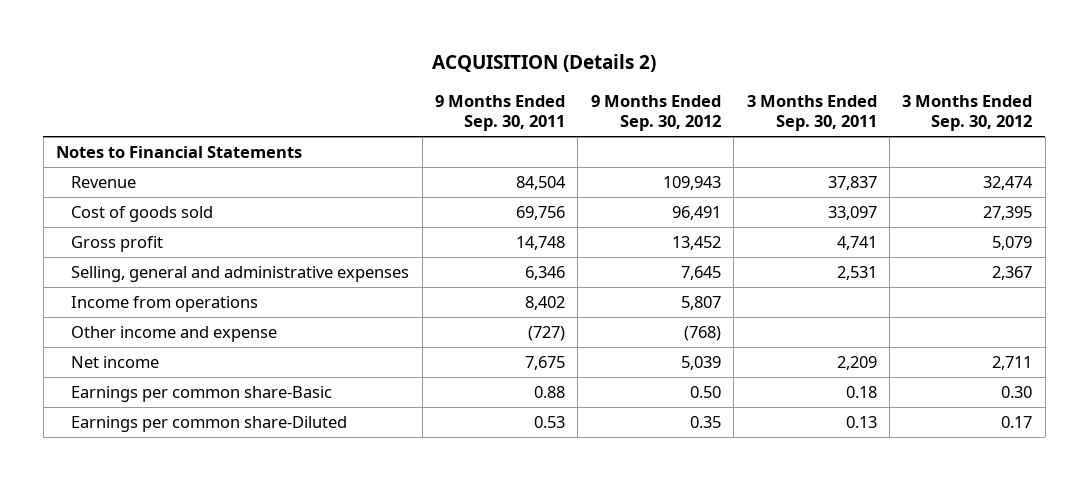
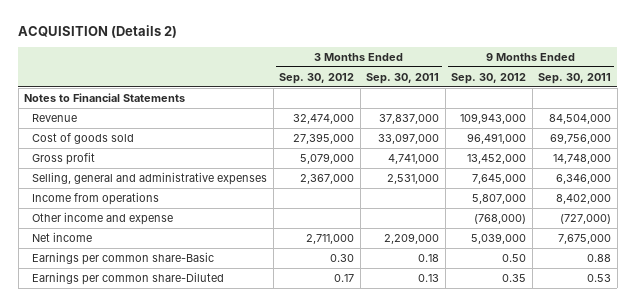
[516,175,567,190] 84,504 -> [549,114,612,125] 84,504,000
[662,175,721,190] 109,943 -> [460,113,527,125] 109,943,000
[827,175,877,190] 37,837 -> [379,114,440,125] 37,837,000
[983,175,1034,190] 32,474 -> [293,114,355,125] 32,474,000
[516,205,566,220] 69,756 -> [550,133,612,145] 69,756,000
[671,205,721,220] 96,491 -> [467,133,527,145] 96,491,000
[827,205,877,220] 33,097 -> [378,133,440,145] 33,097,000
[983,205,1033,220] 27,395 -> [293,133,355,145] 27,395,000
[516,235,566,250] 14,748 -> [553,154,612,165] 14,748,000
[671,235,721,250] 13,452 -> [467,154,527,165] 13,452,000
[836,235,877,250] 4,741 -> [388,154,440,165] 4,741,000
[992,235,1033,250] 5,079 -> [300,153,355,165] 5,079,000
[525,265,566,280] 6,346 -> [556,174,612,185] 6,346,000
[680,265,721,280] 7,645 -> [472,174,527,185] 7,645,000
[836,265,877,280] 2,531 -> [387,174,440,185] 2,531,000
[992,265,1033,280] 2,367 -> [300,174,355,185] 2,367,000
[525,295,566,310] 8,402 -> [556,194,612,205] 8,402,000
[680,295,721,310] 5,807 -> [472,194,527,205] 5,807,000
[528,325,566,341] (727) -> [560,214,612,225] (727,000)
[683,325,721,341] (768) -> [474,214,527,225] (768,000)
[525,355,566,370] 7,675 -> [558,234,612,245] 7,675,000
[680,355,721,370] 5,039 -> [471,233,527,245] 5,039,000
[836,355,877,370] 2,209 -> [384,233,440,245] 2,209,000
[992,355,1033,370] 2,711 -> [306,234,355,245] 2,711,000

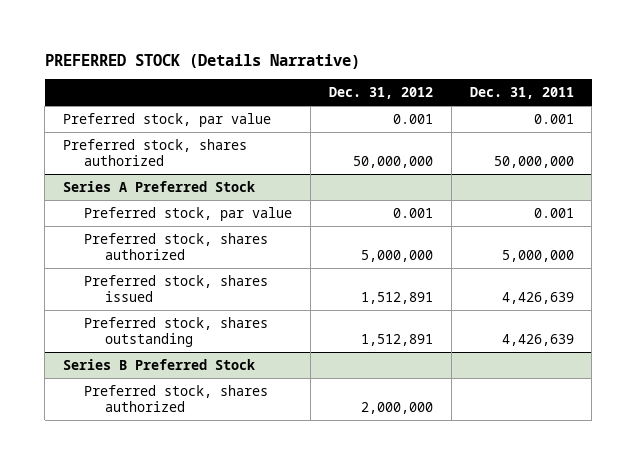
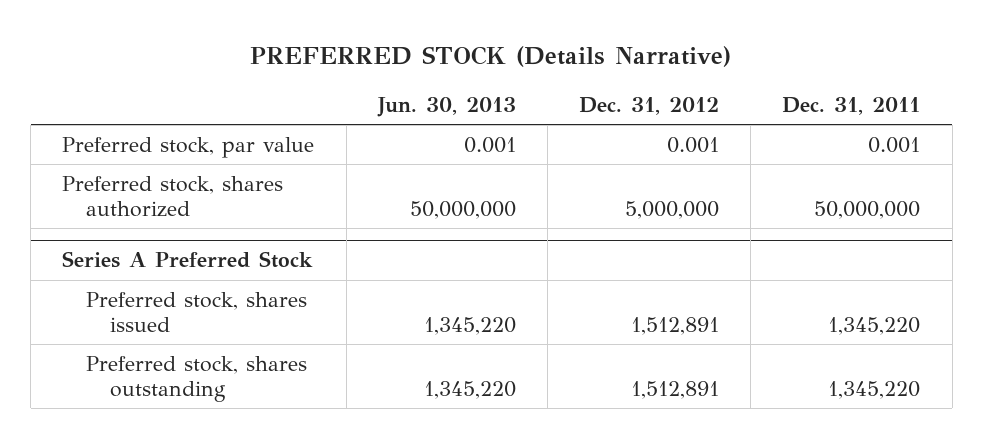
none -> [376,96,516,117] Jun. 30, 2013
[352,155,433,168] 50,000,000 -> [625,201,720,220] 5,000,000
[84,206,293,221] Preferred stock, par value -> none
[84,232,269,260] Preferred stock, shares authorized -> none
[63,358,256,370] Series B Preferred Stock -> none
[84,384,269,412] Preferred stock, shares authorized -> none
[501,291,574,304] 4,426,639 -> [828,317,921,336] 1,345,220
[501,333,574,346] 4,426,639 -> [828,381,921,400] 1,345,220

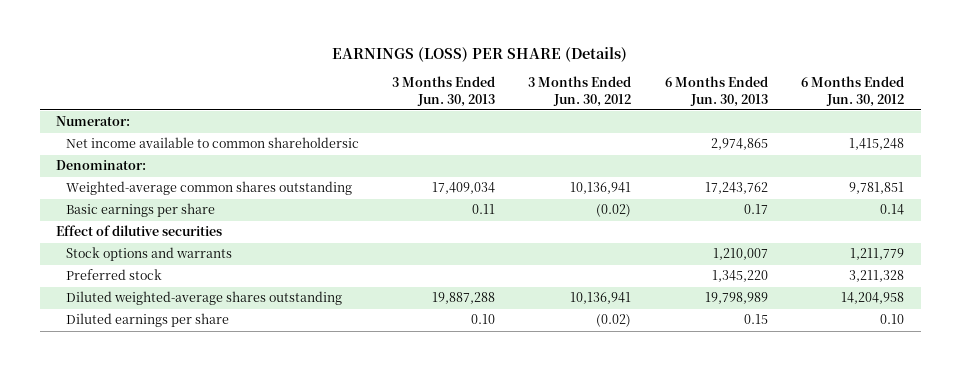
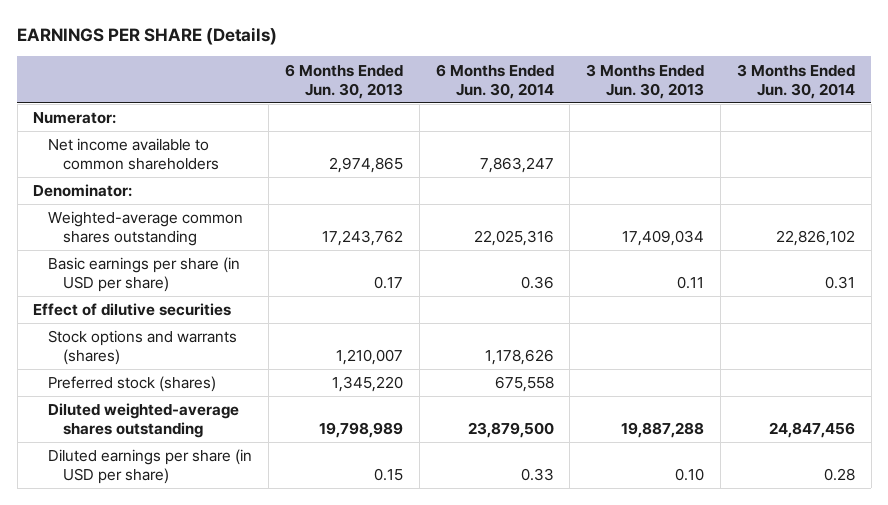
[332,47,628,63] EARNINGS (LOSS) PER SHARE (Details) -> [17,27,278,46] EARNINGS PER SHARE (Details)
[528,76,632,107] 3 Months Ended Jun. 30, 2012 -> none
[800,76,904,107] 6 Months Ended Jun. 30, 2012 -> none
none -> [435,63,554,99] 6 Months Ended Jun. 30, 2014
none -> [736,63,855,99] 3 Months Ended Jun. 30, 2014
[65,137,359,149] Net income available to common shareholdersic -> [48,138,219,171] Net income available to common shareholders
[65,203,215,218] Basic earnings per share -> [48,257,241,293] Basic earnings per share (in USD per share)
[65,247,232,262] Stock options and warrants -> [48,330,238,366] Stock options and warrants (shares)
[65,269,162,281] Preferred stock -> [48,376,217,393] Preferred stock (shares)
[65,313,229,328] Diluted earnings per share -> [48,449,253,485] Diluted earnings per share (in USD per share)

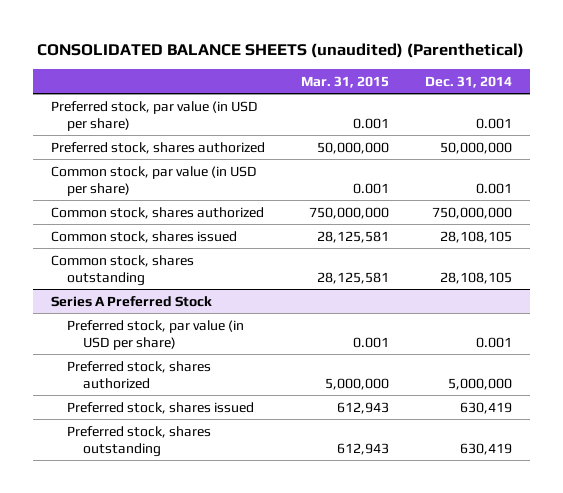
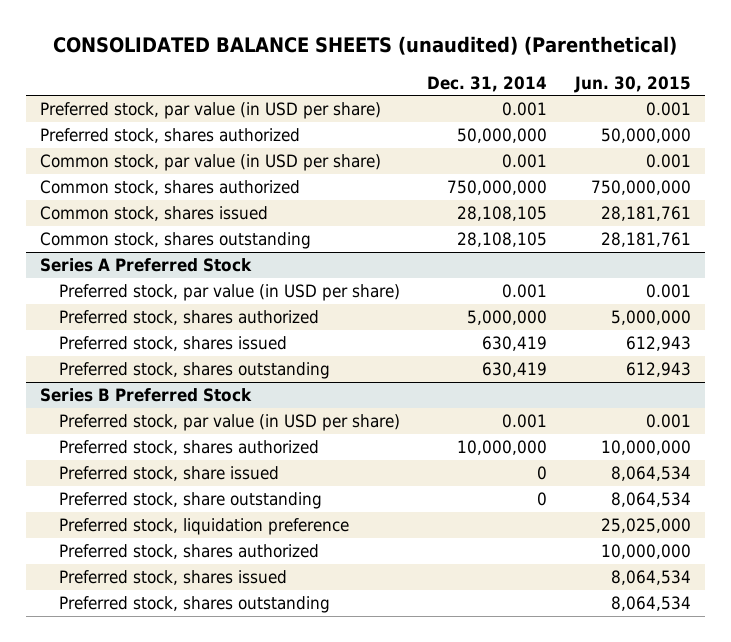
[300,75,389,88] Mar. 31, 2015 -> none
none -> [574,75,692,93] Jun. 30, 2015
none -> [39,388,252,403] Series B Preferred Stock
none -> [58,414,400,432] Preferred stock, par value (in USD per share)
none -> [58,440,319,456] Preferred stock, shares authorized
none -> [58,466,279,482] Preferred stock, share issued
none -> [58,492,322,510] Preferred stock, share outstanding
none -> [58,518,349,536] Preferred stock, liquidation preference
none -> [58,544,319,560] Preferred stock, shares authorized
none -> [58,570,287,586] Preferred stock, shares issued
none -> [58,596,330,614] Preferred stock, shares outstanding

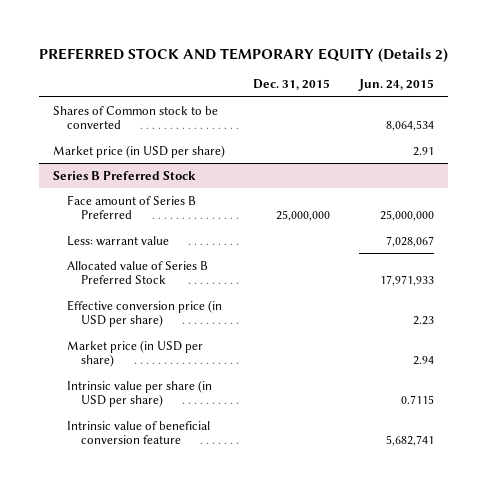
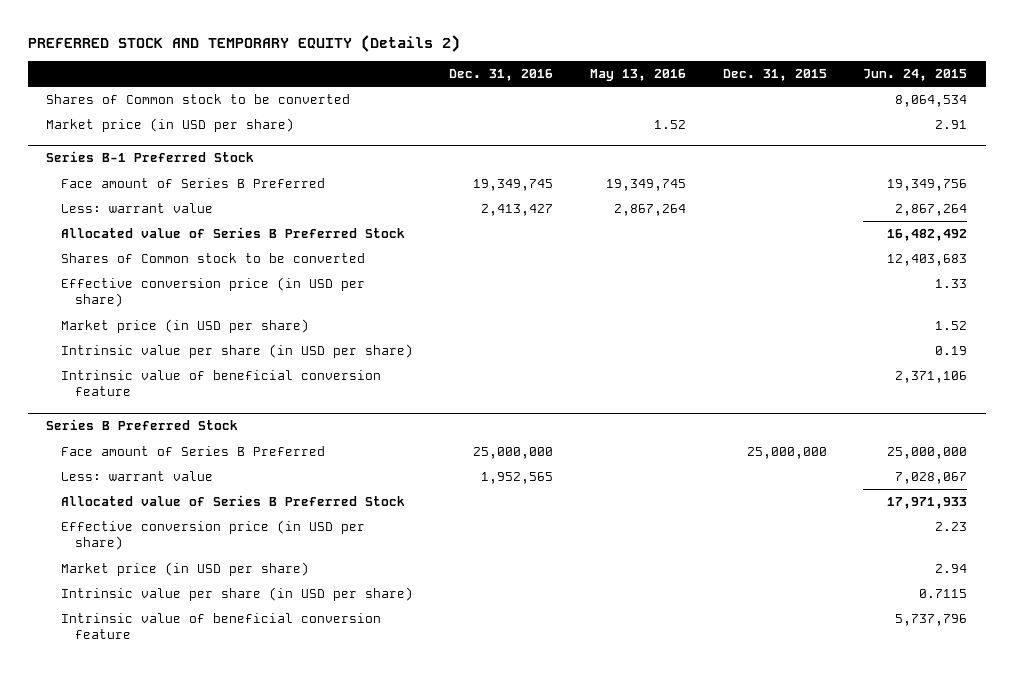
none -> [449,68,554,81] Dec. 31, 2016
none -> [590,68,687,81] May 13, 2016
none -> [46,151,255,163] Series B-1 Preferred Stock
none -> [60,178,325,189] Face amount of Series B Preferred
none -> [60,203,213,214] Less: warrant value
none -> [60,227,405,239] Allocated value of Series B Preferred Stock
none -> [60,253,365,264] Shares of Common stock to be converted
none -> [60,277,365,308] Effective conversion price (in USD per share)
none -> [60,319,309,334] Market price (in USD per share)
none -> [60,344,413,359] Intrinsic value per share (in USD per share)
none -> [60,370,381,397] Intrinsic value of beneficial conversion feature
[385,435,434,447] 5,682,741 -> [895,614,968,627] 5,737,796

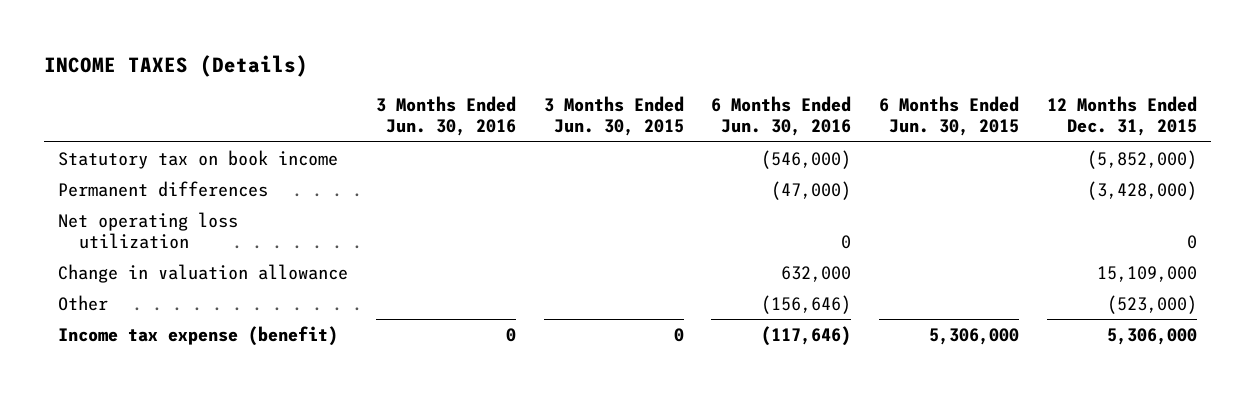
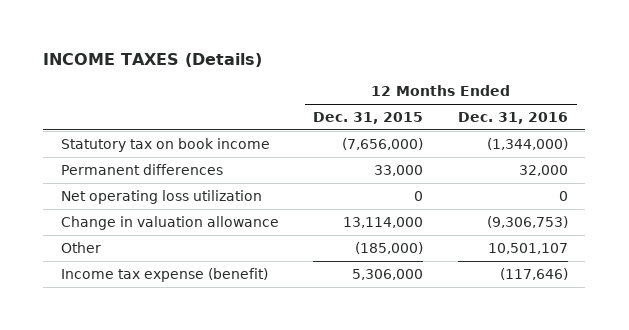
[375,96,516,137] 3 Months Ended Jun. 30, 2016 -> none
[543,96,684,137] 3 Months Ended Jun. 30, 2015 -> none
[711,96,852,137] 6 Months Ended Jun. 30, 2016 -> none
[879,96,1020,137] 6 Months Ended Jun. 30, 2015 -> none
none -> [458,111,569,124] Dec. 31, 2016
[1087,149,1198,169] (5,852,000) -> [342,137,424,150] (7,656,000)
[1087,180,1198,200] (3,428,000) -> [374,164,424,176] 33,000
[1097,265,1198,282] 15,109,000 -> [343,216,424,228] 13,114,000
[1107,294,1198,314] (523,000) -> [355,241,424,254] (185,000)

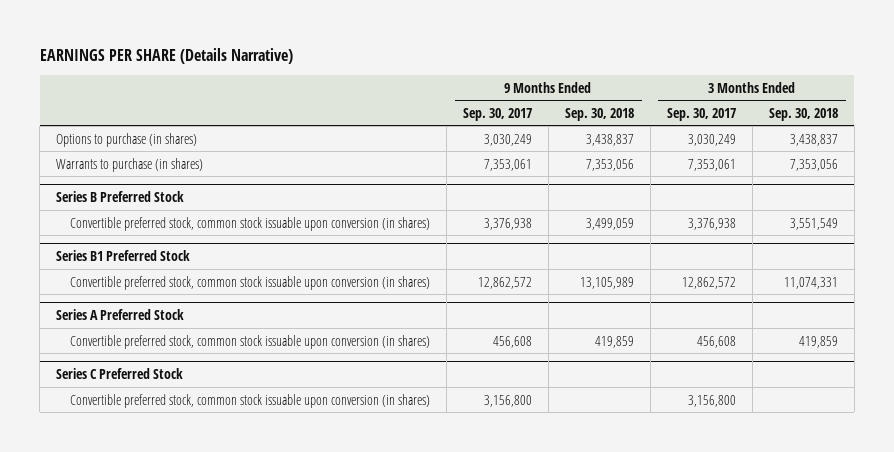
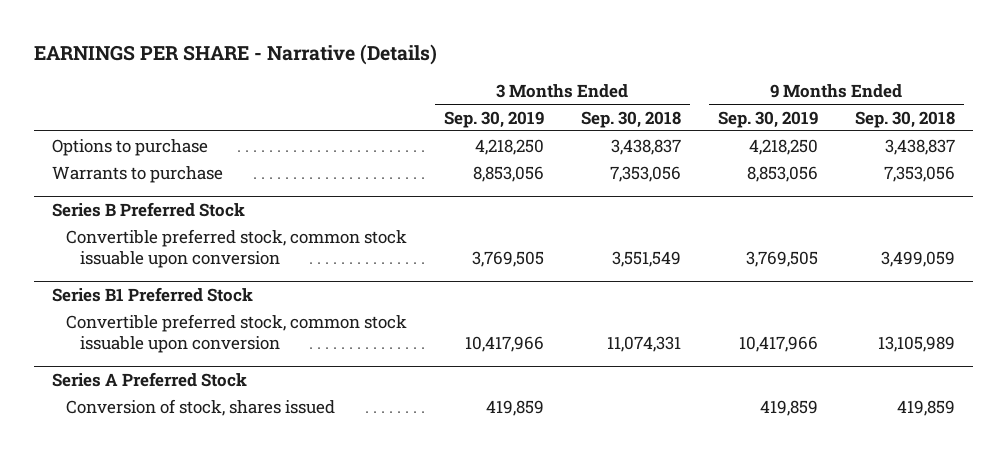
[39,48,293,65] EARNINGS PER SHARE (Details Narrative) -> [33,44,437,66] EARNINGS PER SHARE - Narrative (Details)
[462,107,532,121] Sep. 30, 2017 -> none
[666,107,736,121] Sep. 30, 2017 -> none
none -> [443,110,544,128] Sep. 30, 2019
none -> [717,110,818,128] Sep. 30, 2019
[56,132,198,147] Options to purchase (in shares) -> [52,138,209,156] Options to purchase
[56,157,204,172] Warrants to purchase (in shares) -> [52,165,224,183] Warrants to purchase
[69,216,430,231] Convertible preferred stock, common stock issuable upon conversion (in shares) -> [65,228,407,268] Convertible preferred stock, common stock issuable upon conversion
[69,275,430,290] Convertible preferred stock, common stock issuable upon conversion (in shares) -> [65,313,407,353] Convertible preferred stock, common stock issuable upon conversion
[69,334,430,349] Convertible preferred stock, common stock issuable upon conversion (in shares) -> none
[56,368,184,380] Series C Preferred Stock -> none
[69,393,430,408] Convertible preferred stock, common stock issuable upon conversion (in shares) -> none
none -> [65,398,335,416] Conversion of stock, shares issued

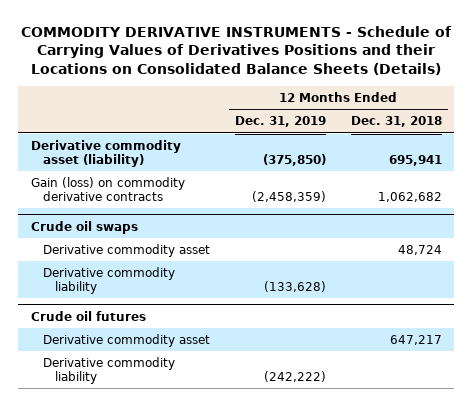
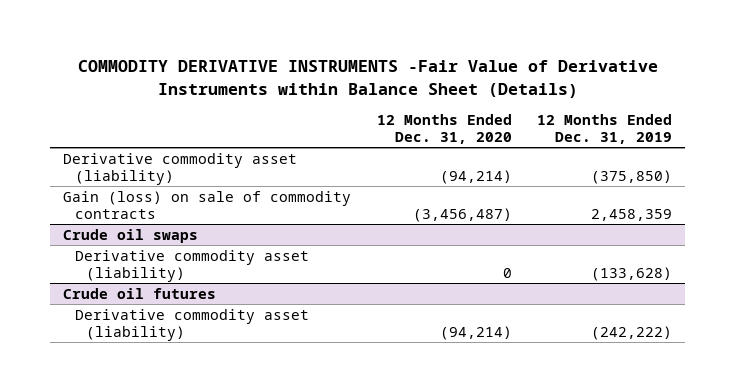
[21,25,453,75] COMMODITY DERIVATIVE INSTRUMENTS - Schedule of Carrying Values of Derivatives Positions and their Locations on Consolidated Balance Sheets (Details) -> [77,60,658,98] COMMODITY DERIVATIVE INSTRUMENTS -Fair Value of Derivative Instruments within Balance Sheet (Details)
[350,116,442,128] Dec. 31, 2018 -> none
none -> [376,113,512,144] 12 Months Ended Dec. 31, 2020
[30,177,185,202] Gain (loss) on commodity derivative contracts -> [62,190,351,219] Gain (loss) on sale of commodity contracts
[251,191,326,203] (2,458,359) -> [591,208,673,221] 2,458,359
[42,244,210,258] Derivative commodity asset -> none
[42,267,175,295] Derivative commodity liability -> [74,249,309,282] Derivative commodity asset (liability)
[42,334,210,348] Derivative commodity asset -> none
[42,357,175,385] Derivative commodity liability -> [74,308,309,341] Derivative commodity asset (liability)

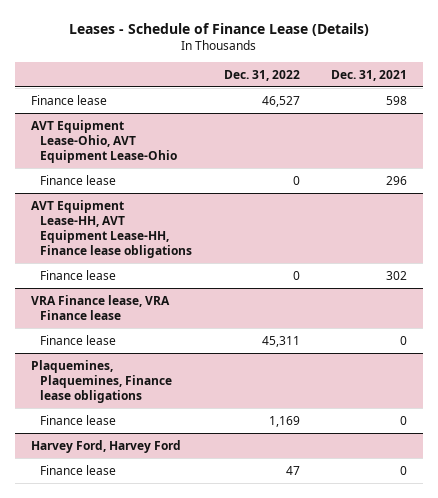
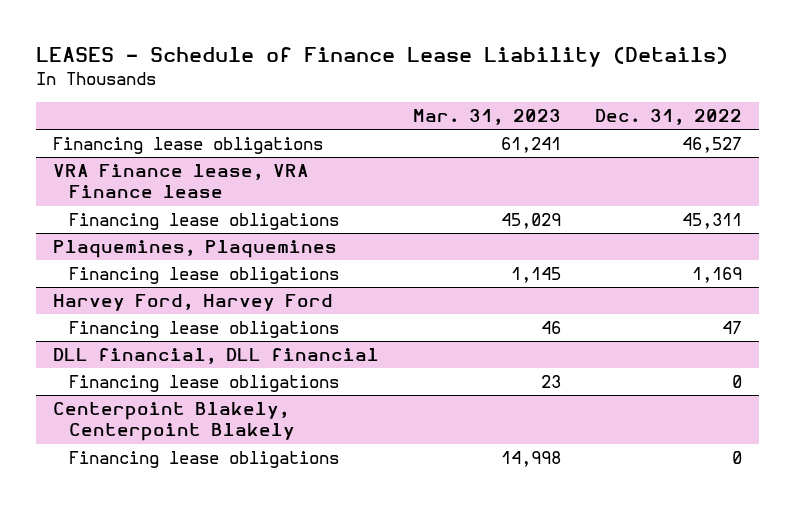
[69,22,370,36] Leases - Schedule of Finance Lease (Details) -> [35,47,728,68] LEASES - Schedule of Finance Lease Liability (Details)
[331,69,408,81] Dec. 31, 2021 -> none
none -> [412,109,561,126] Mar. 31, 2023
[30,119,177,164] AVT Equipment Lease-Ohio, AVT Equipment Lease-Ohio -> none
[39,174,116,185] Finance lease -> none
[30,199,192,259] AVT Equipment Lease-HH, AVT Equipment Lease-HH, Finance lease obligations -> none
[39,269,116,280] Finance lease -> none
[30,94,107,105] Finance lease -> [52,137,323,155] Financing lease obligations
[30,359,172,404] Plaquemines, Plaquemines, Finance lease obligations -> none
[39,334,116,345] Finance lease -> [69,213,340,231] Financing lease obligations
none -> [52,240,337,259] Plaquemines, Plaquemines
[39,414,116,425] Finance lease -> [69,267,340,285] Financing lease obligations
[39,464,116,475] Finance lease -> [69,321,340,339] Financing lease obligations
none -> [52,348,379,365] DLL financial, DLL financial
none -> [69,375,340,393] Financing lease obligations
none -> [52,402,296,442] Centerpoint Blakely, Centerpoint Blakely
none -> [69,451,340,469] Financing lease obligations

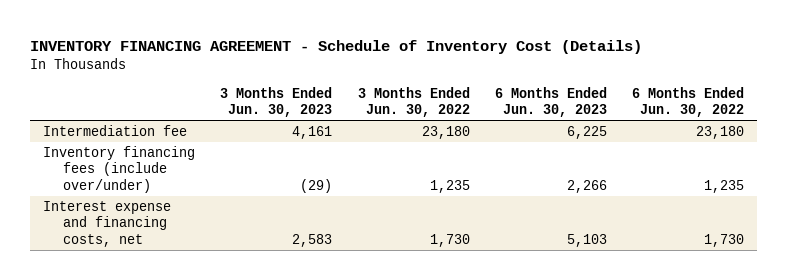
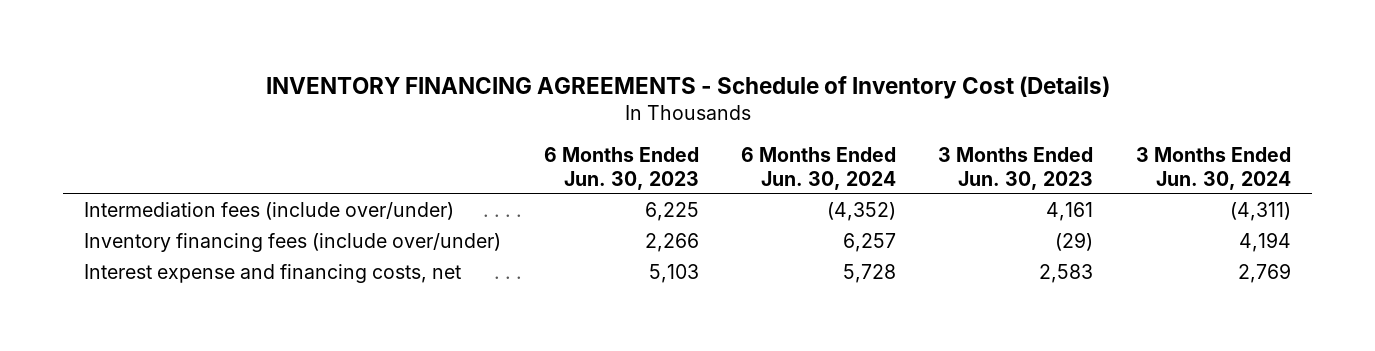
[30,40,643,55] INVENTORY FINANCING AGREEMENT - Schedule of Inventory Cost (Details) -> [265,75,1110,99] INVENTORY FINANCING AGREEMENTS - Schedule of Inventory Cost (Details)
[357,86,470,117] 3 Months Ended Jun. 30, 2022 -> none
[632,86,745,117] 6 Months Ended Jun. 30, 2022 -> none
none -> [741,147,897,190] 6 Months Ended Jun. 30, 2024
none -> [1135,147,1291,190] 3 Months Ended Jun. 30, 2024
[43,125,188,137] Intermediation fee -> [84,202,455,221] Intermediation fees (include over/under)

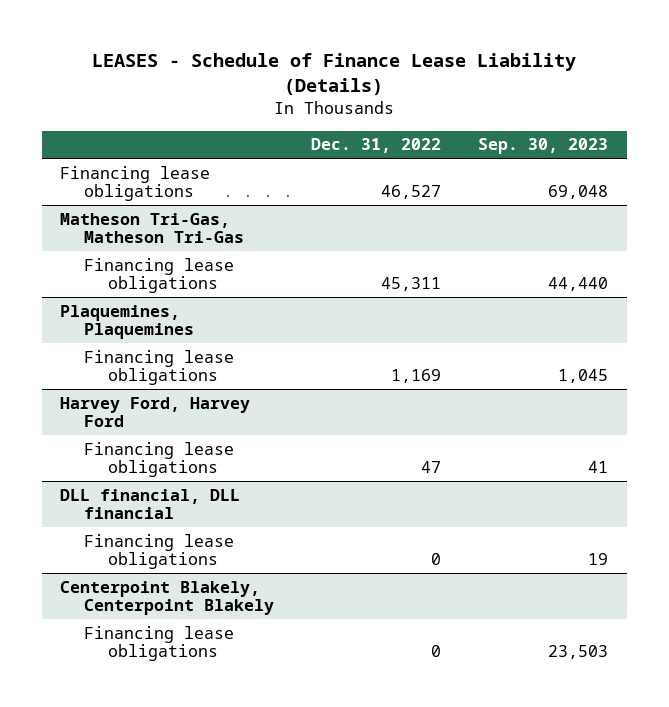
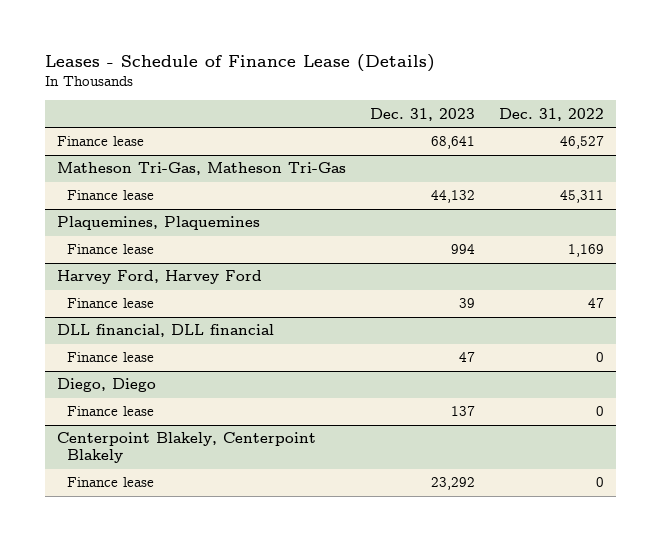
[92,53,577,96] LEASES - Schedule of Finance Lease Liability (Details) -> [44,53,435,72] Leases - Schedule of Finance Lease (Details)
[478,138,609,155] Sep. 30, 2023 -> none
none -> [369,107,475,121] Dec. 31, 2023
[60,165,211,202] Financing lease obligations -> [56,136,144,147] Finance lease
[84,257,235,294] Financing lease obligations -> [67,190,155,201] Finance lease
[84,349,235,386] Financing lease obligations -> [67,244,155,255] Finance lease
[84,441,235,478] Financing lease obligations -> [67,298,155,309] Finance lease
[84,533,235,570] Financing lease obligations -> [67,352,155,363] Finance lease
none -> [56,378,156,393] Diego, Diego
none -> [67,406,155,417] Finance lease
[84,625,235,662] Financing lease obligations -> [67,477,155,488] Finance lease

